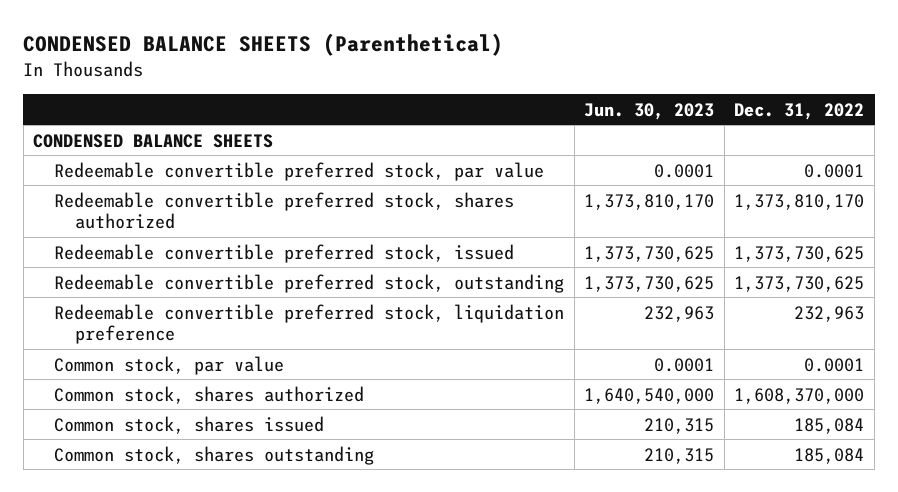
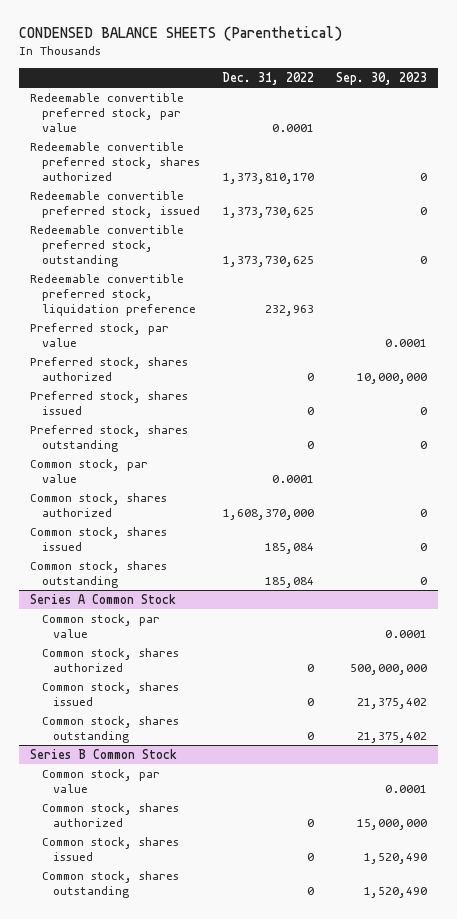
[584,102,715,120] Jun. 30, 2023 -> none
none -> [336,71,428,85] Sep. 30, 2023
[33,133,274,148] CONDENSED BALANCE SHEETS -> none
none -> [29,322,169,347] Preferred stock, par value
none -> [29,356,188,381] Preferred stock, shares authorized
none -> [29,390,188,415] Preferred stock, shares issued
none -> [29,424,188,452] Preferred stock, shares outstanding
none -> [29,593,176,604] Series A Common Stock
none -> [41,613,160,638] Common stock, par value
none -> [41,647,179,672] Common stock, shares authorized
none -> [41,681,179,706] Common stock, shares issued
none -> [41,715,179,743] Common stock, shares outstanding
none -> [29,748,177,759] Series B Common Stock
none -> [41,768,160,793] Common stock, par value
none -> [41,802,179,827] Common stock, shares authorized
none -> [41,836,179,861] Common stock, shares issued
none -> [41,870,179,898] Common stock, shares outstanding

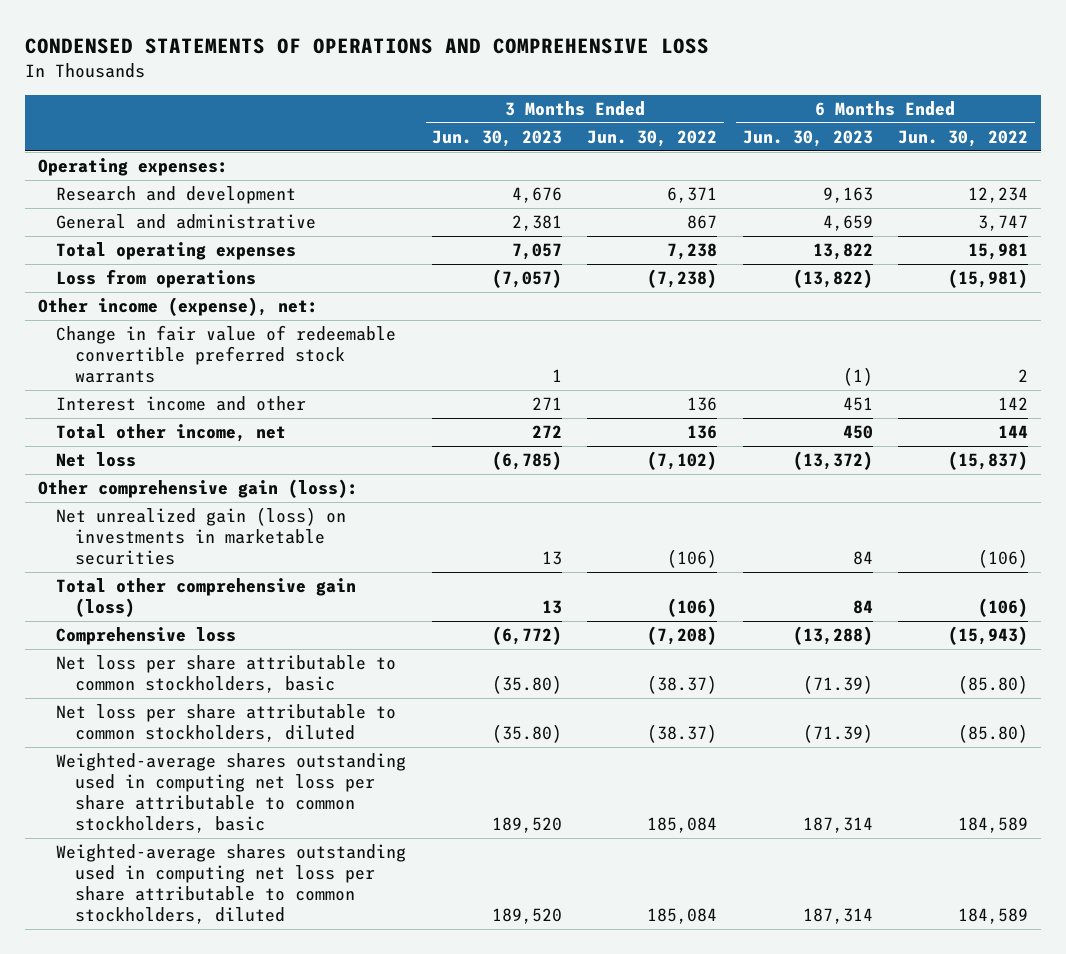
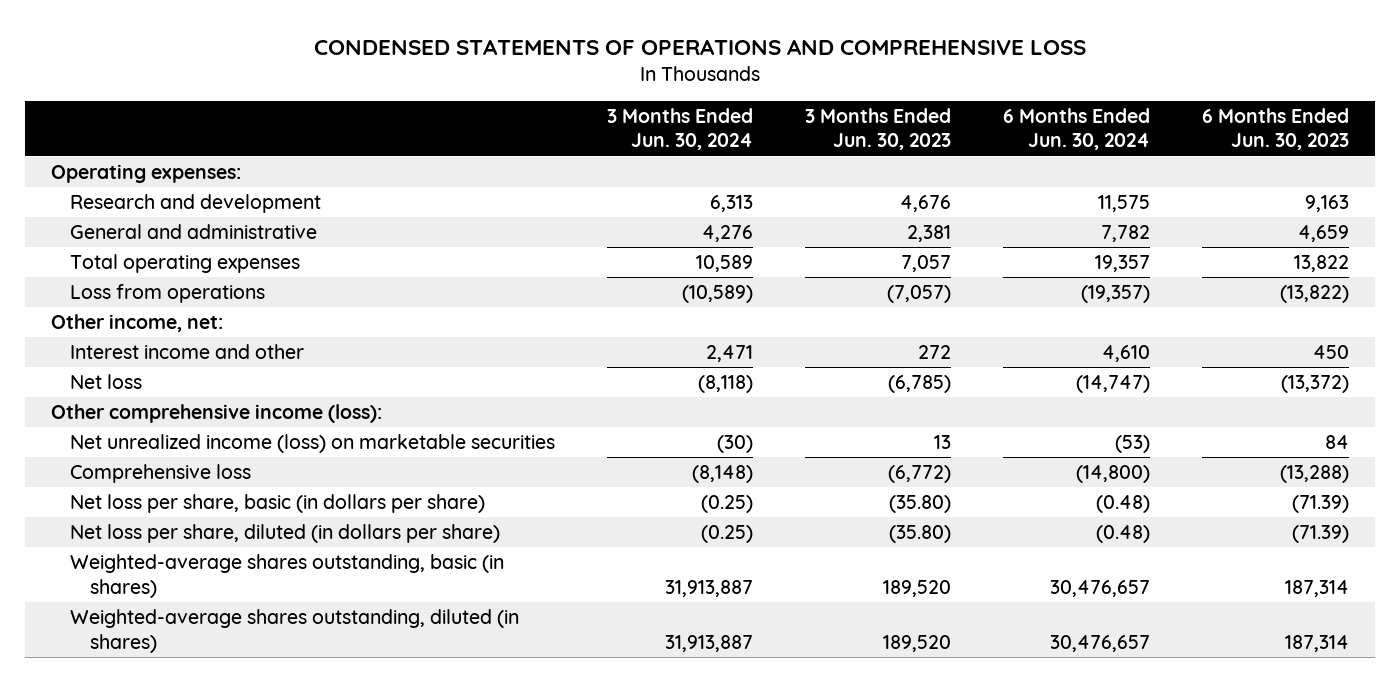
[587,129,718,147] Jun. 30, 2022 -> none
[898,129,1029,147] Jun. 30, 2022 -> none
none -> [607,107,754,151] 3 Months Ended Jun. 30, 2024
none -> [1003,107,1151,151] 6 Months Ended Jun. 30, 2024
[56,325,397,384] Change in fair value of redeemable convertible preferred stock warrants -> none
[56,424,287,443] Total other income, net -> none
[38,297,319,317] Other income (expense), net: -> [50,314,223,333] Other income, net:
[531,397,562,411] 271 -> [918,345,952,360] 272
[842,397,873,412] 451 -> [1313,345,1350,360] 450
[56,578,357,618] Total other comprehensive gain (loss) -> none
[38,479,359,499] Other comprehensive gain (loss): -> [50,404,382,424] Other comprehensive income (loss):
[56,507,347,566] Net unrealized gain (loss) on investments in marketable securities -> [70,434,556,454] Net unrealized income (loss) on marketable securities
[56,655,397,694] Net loss per share attributable to common stockholders, basic -> [70,494,486,514] Net loss per share, basic (in dollars per share)
[56,704,397,743] Net loss per share attributable to common stockholders, diluted -> [70,524,501,544] Net loss per share, diluted (in dollars per share)
[56,753,407,833] Weighted-average shares outstanding used in computing net loss per share attributable to common stockholders, basic -> [70,554,505,598] Weighted-average shares outstanding, basic (in shares)
[56,844,407,924] Weighted-average shares outstanding used in computing net loss per share attributable to common stockholders, diluted -> [70,609,520,653] Weighted-average shares outstanding, diluted (in shares)

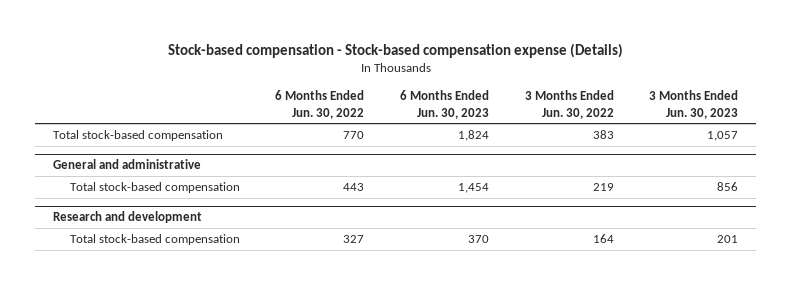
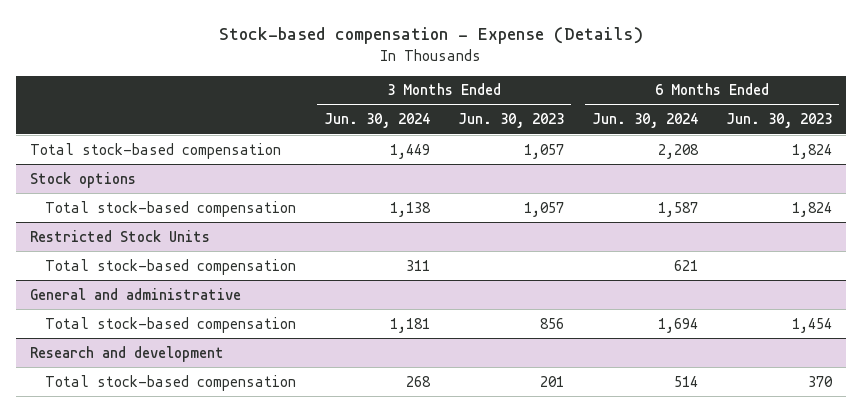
[167,42,623,58] Stock-based compensation - Stock-based compensation expense (Details) -> [219,27,644,45] Stock-based compensation - Expense (Details)
[275,90,365,119] 6 Months Ended Jun. 30, 2022 -> none
[524,90,614,119] 3 Months Ended Jun. 30, 2022 -> none
none -> [323,113,430,129] Jun. 30, 2024
none -> [591,113,698,129] Jun. 30, 2024
none -> [30,171,137,188] Stock options
none -> [44,200,296,217] Total stock-based compensation
none -> [30,229,211,242] Restricted Stock Units
none -> [44,258,296,275] Total stock-based compensation

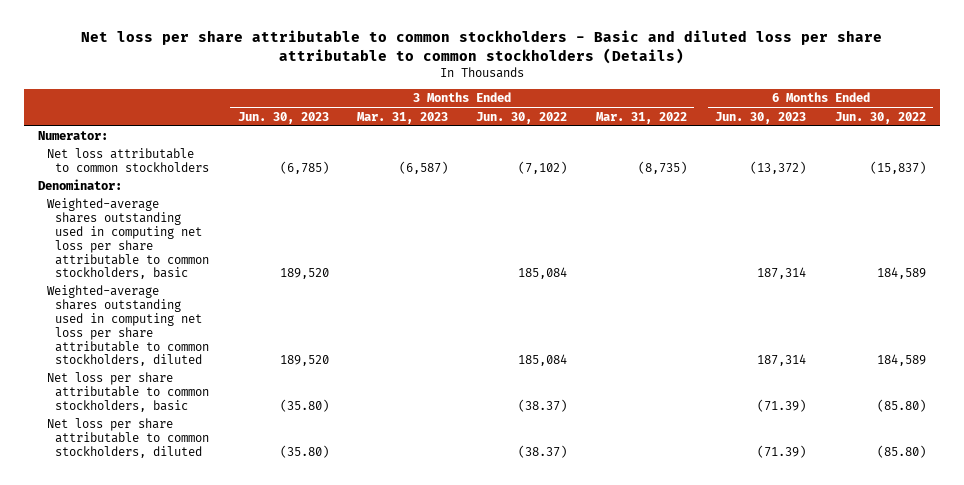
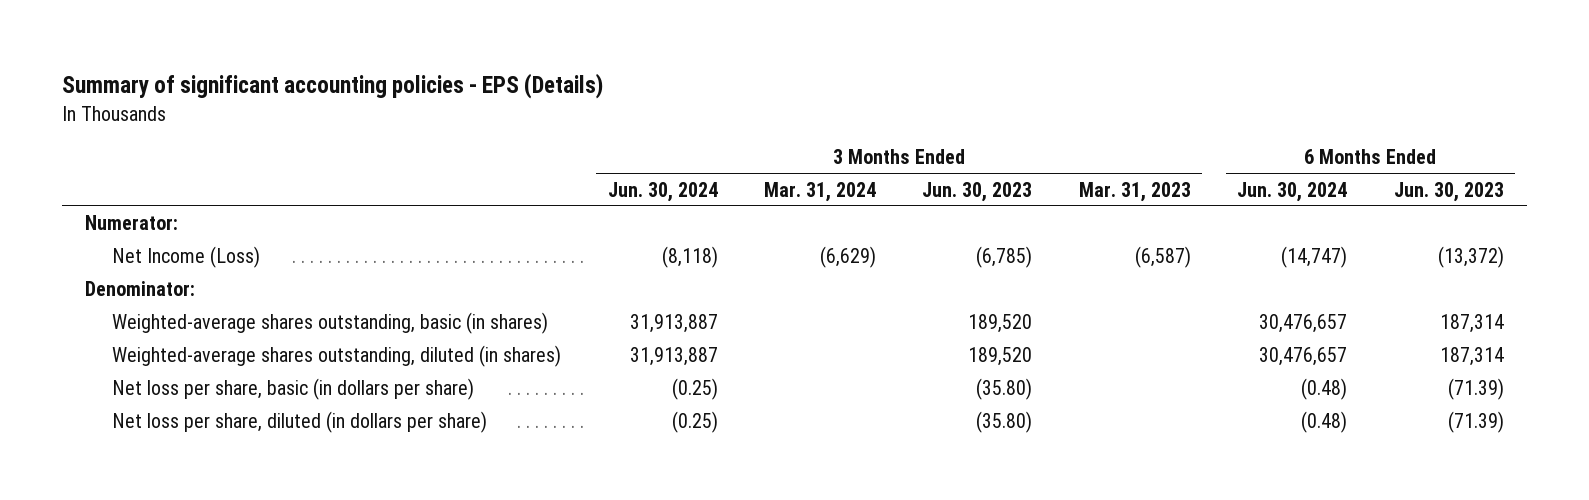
[80,30,882,64] Net loss per share attributable to common stockholders - Basic and diluted loss per share attributable to common stockholders (Details) -> [62,73,604,100] Summary of significant accounting policies - EPS (Details)
[476,111,568,124] Jun. 30, 2022 -> none
[595,111,687,124] Mar. 31, 2022 -> none
[834,111,926,124] Jun. 30, 2022 -> none
none -> [607,181,718,202] Jun. 30, 2024
none -> [764,181,877,202] Mar. 31, 2024
none -> [1237,181,1348,202] Jun. 30, 2024
[46,148,210,173] Net loss attributable to common stockholders -> [112,246,261,269] Net Income (Loss)
[46,198,210,280] Weighted-average shares outstanding used in computing net loss per share attributable to common stockholders, basic -> [112,312,549,335] Weighted-average shares outstanding, basic (in shares)
[46,285,210,367] Weighted-average shares outstanding used in computing net loss per share attributable to common stockholders, diluted -> [112,345,562,368] Weighted-average shares outstanding, diluted (in shares)
[46,372,210,412] Net loss per share attributable to common stockholders, basic -> [112,378,475,401] Net loss per share, basic (in dollars per share)
[46,418,210,458] Net loss per share attributable to common stockholders, diluted -> [112,411,488,434] Net loss per share, diluted (in dollars per share)

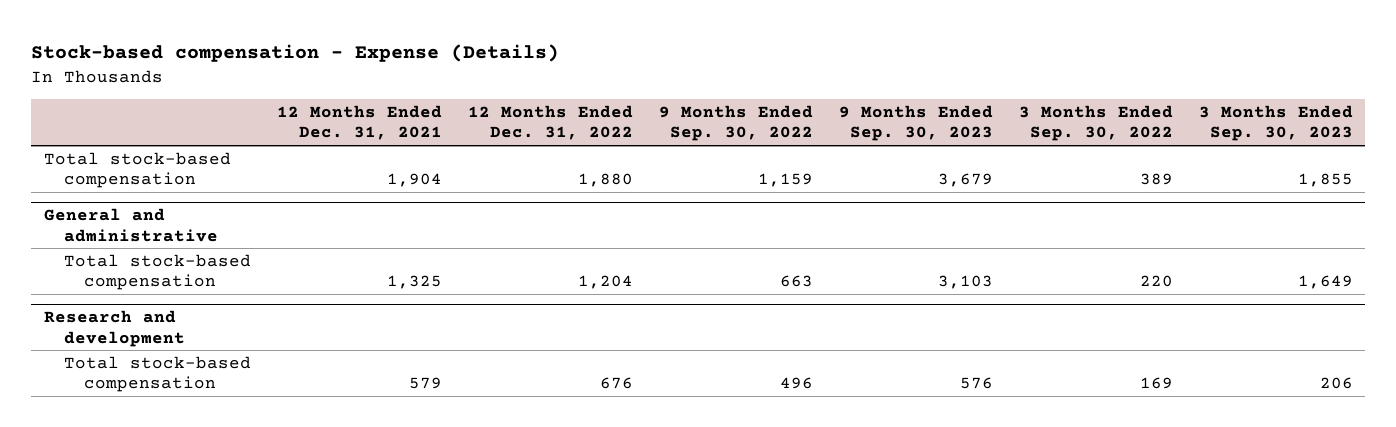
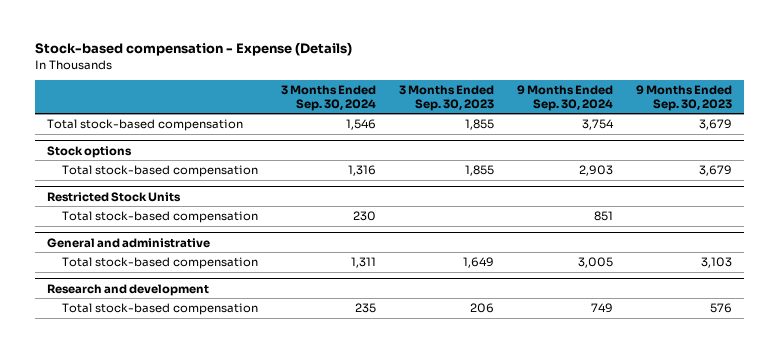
[276,105,442,141] 12 Months Ended Dec. 31, 2021 -> none
[467,105,633,141] 12 Months Ended Dec. 31, 2022 -> none
[658,105,813,142] 9 Months Ended Sep. 30, 2022 -> none
[1018,105,1173,142] 3 Months Ended Sep. 30, 2022 -> none
none -> [281,85,377,111] 3 Months Ended Sep. 30, 2024
none -> [517,85,614,111] 9 Months Ended Sep. 30, 2024
none -> [46,145,132,158] Stock options
none -> [61,164,258,177] Total stock-based compensation
none -> [46,191,181,202] Restricted Stock Units
none -> [61,210,258,223] Total stock-based compensation

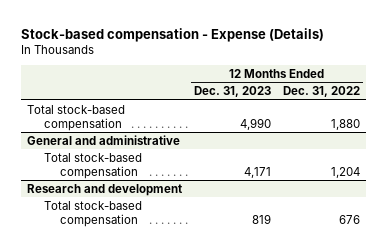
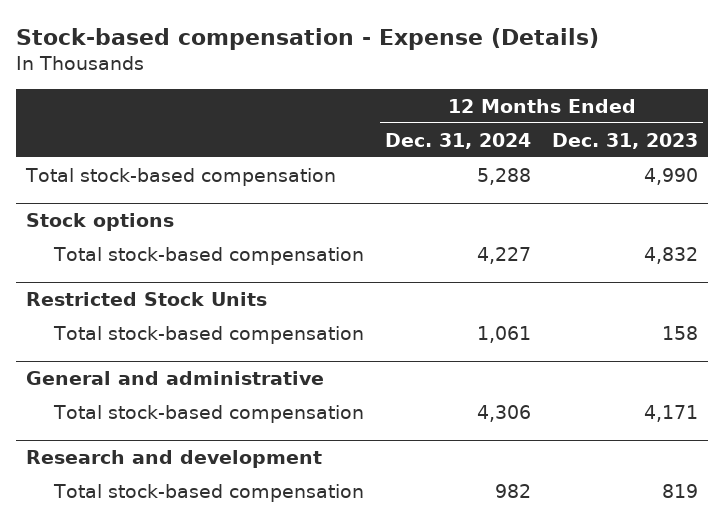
[283,86,361,98] Dec. 31, 2022 -> none
none -> [385,132,532,149] Dec. 31, 2024
none -> [26,213,175,232] Stock options
none -> [53,246,365,265] Total stock-based compensation
none -> [26,292,268,307] Restricted Stock Units
none -> [53,325,365,344] Total stock-based compensation

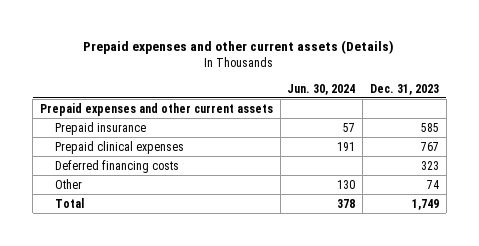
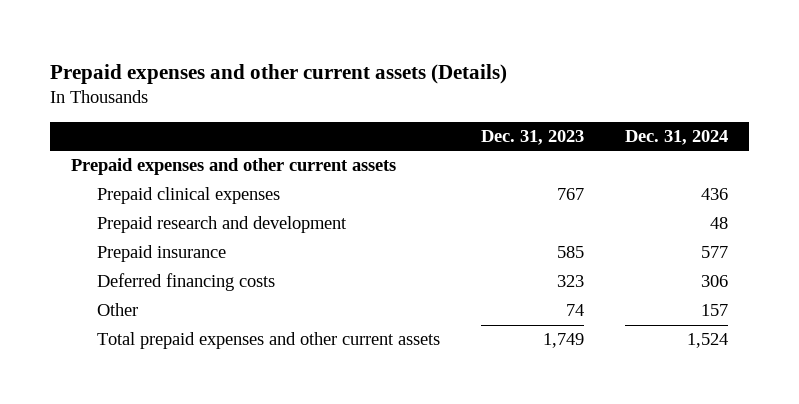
[287,83,356,95] Jun. 30, 2024 -> none
none -> [625,129,729,145] Dec. 31, 2024
none -> [97,216,348,234] Prepaid research and development
[54,121,146,135] Prepaid insurance -> [97,245,227,263] Prepaid insurance
[54,197,84,208] Total -> [97,332,441,350] Total prepaid expenses and other current assets

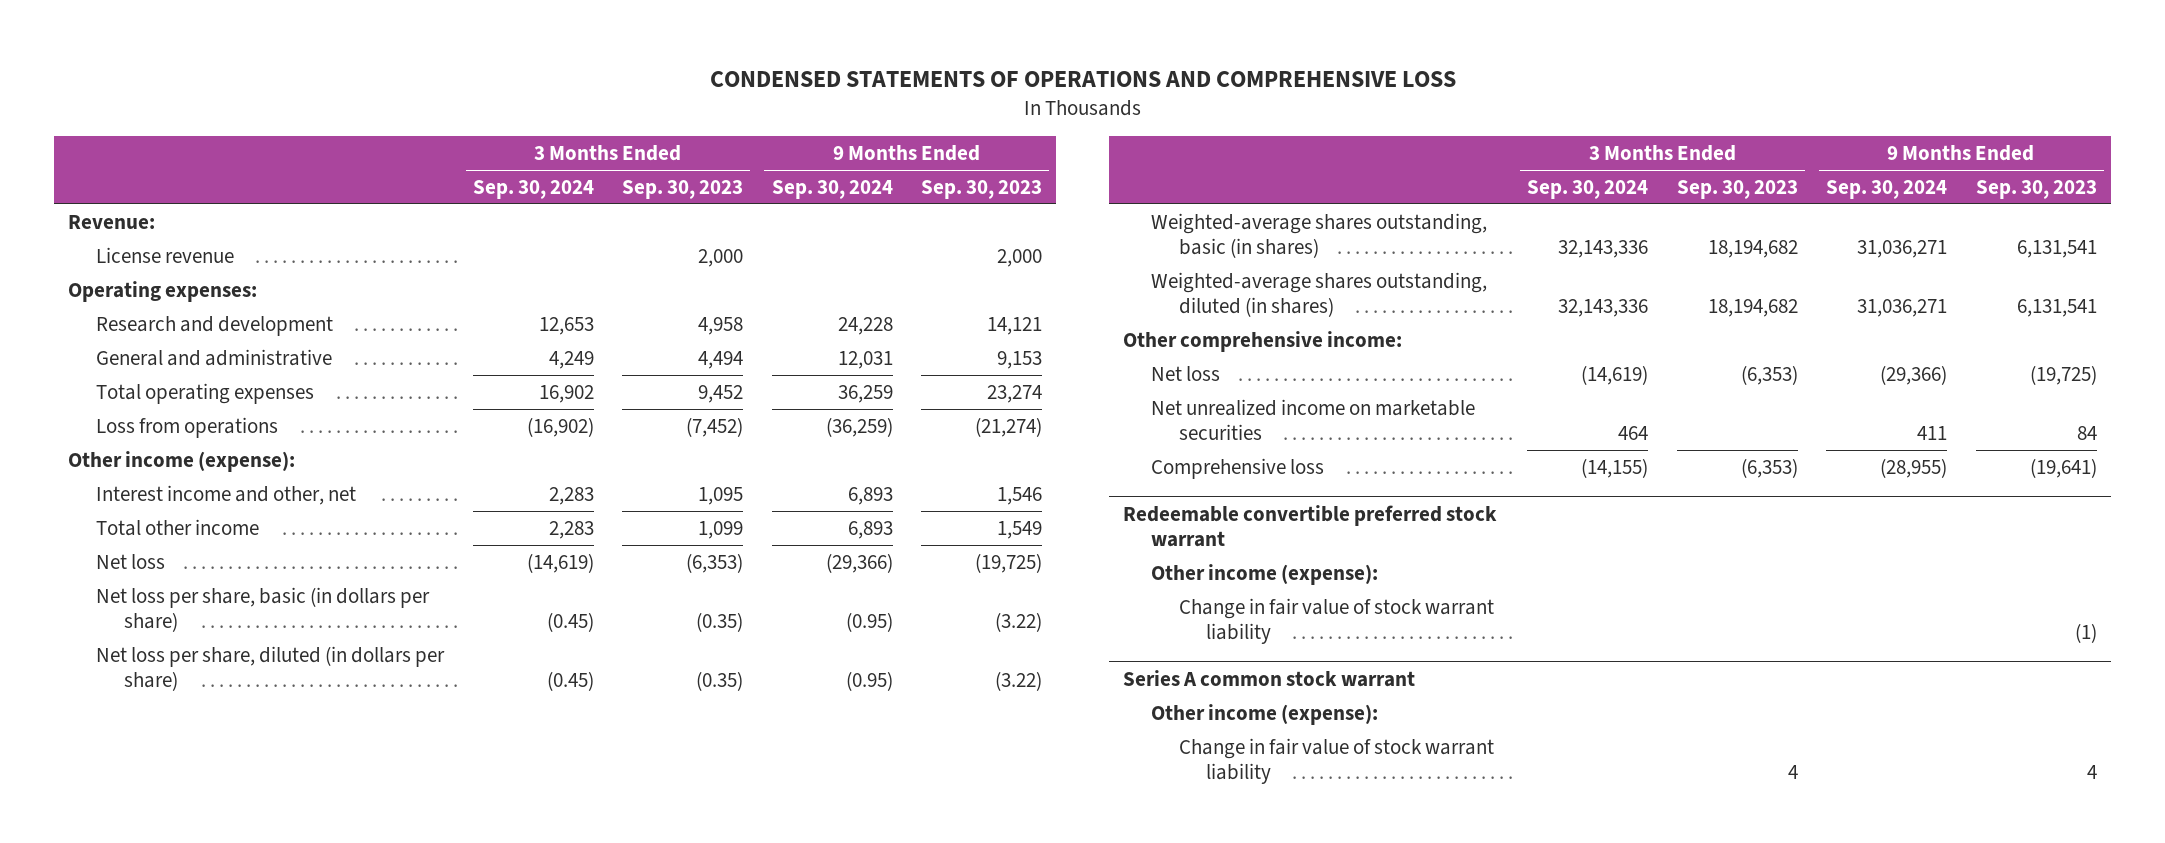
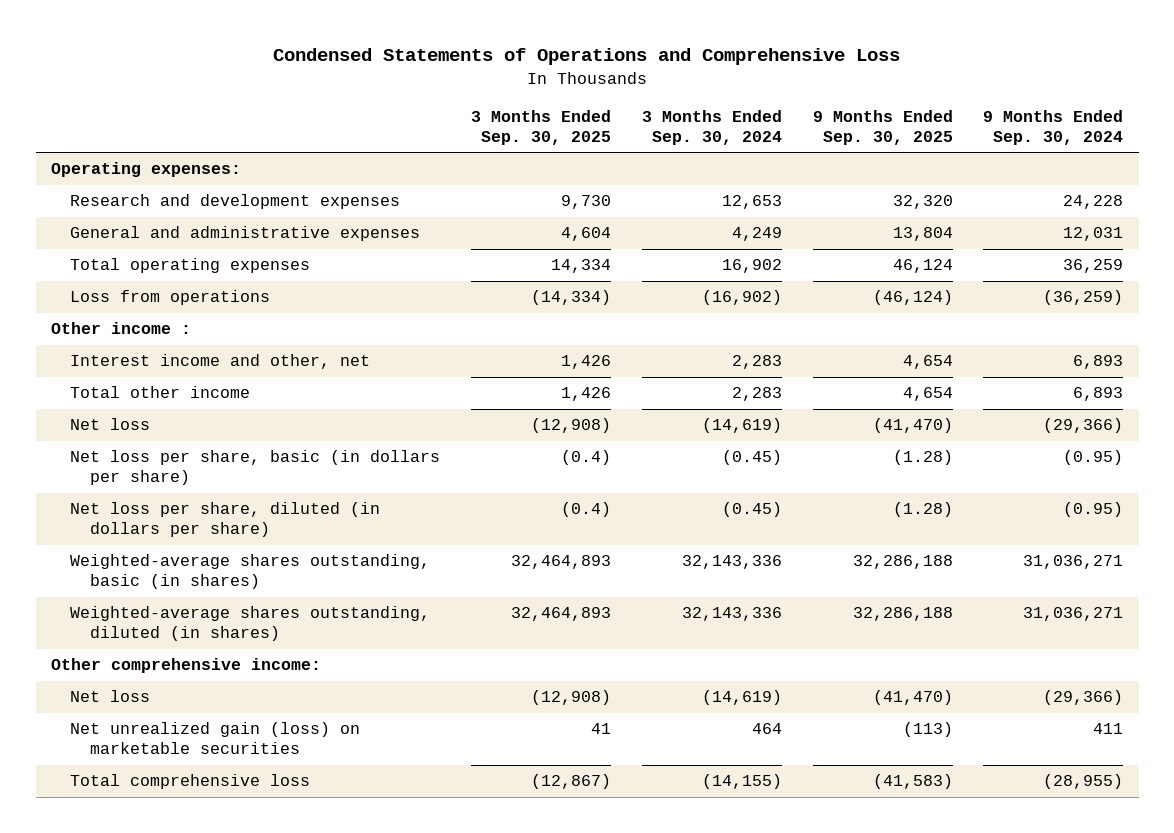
[709,70,1456,87] CONDENSED STATEMENTS OF OPERATIONS AND COMPREHENSIVE LOSS -> [273,48,901,66] Condensed Statements of Operations and Comprehensive Loss
[622,179,744,199] Sep. 30, 2023 -> none
[921,179,1043,199] Sep. 30, 2023 -> none
none -> [471,109,612,145] 3 Months Ended Sep. 30, 2025
none -> [812,109,953,145] 9 Months Ended Sep. 30, 2025
[68,214,156,229] Revenue: -> none
[96,246,235,263] License revenue -> none
[96,315,334,336] Research and development -> [70,194,401,210] Research and development expenses
[96,348,333,366] General and administrative -> [70,226,421,242] General and administrative expenses
[68,450,296,472] Other income (expense): -> [51,322,192,335] Other income :
[1123,504,1498,548] Redeemable convertible preferred stock warrant -> none
[1150,563,1378,585] Other income (expense): -> none
[1178,597,1494,645] Change in fair value of stock warrant liability -> none
[1123,669,1416,687] Series A common stock warrant -> none
[1150,703,1378,725] Other income (expense): -> none
[1178,737,1494,785] Change in fair value of stock warrant liability -> none
[1150,398,1475,441] Net unrealized income on marketable securities -> [70,722,361,755] Net unrealized gain (loss) on marketable securities
[1150,457,1324,479] Comprehensive loss -> [70,774,311,790] Total comprehensive loss

